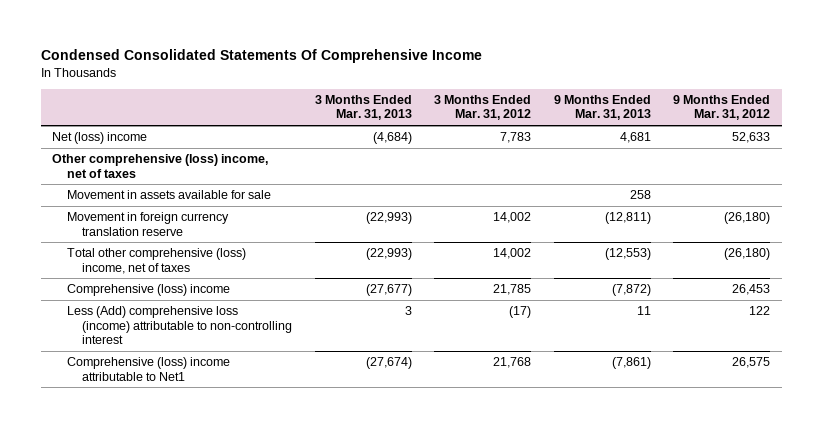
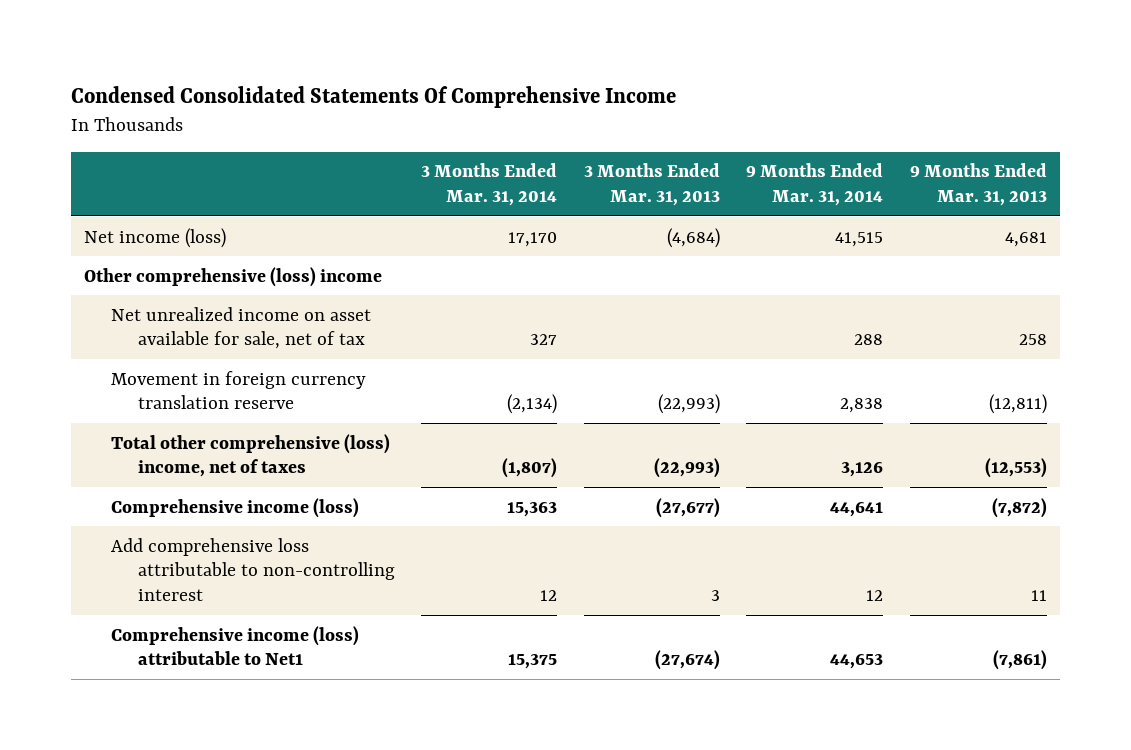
[434,95,532,121] 3 Months Ended Mar. 31, 2012 -> none
[673,95,771,121] 9 Months Ended Mar. 31, 2012 -> none
none -> [421,163,558,207] 3 Months Ended Mar. 31, 2014
none -> [746,163,884,207] 9 Months Ended Mar. 31, 2014
[52,132,148,145] Net (loss) income -> [83,227,226,248] Net income (loss)
[52,154,269,178] Other comprehensive (loss) income, net of taxes -> [83,266,382,287] Other comprehensive (loss) income
[67,190,272,200] Movement in assets available for sale -> [110,306,371,350] Net unrealized income on asset available for sale, net of tax
[67,284,231,297] Comprehensive (loss) income -> [110,497,359,518] Comprehensive income (loss)
[67,306,293,344] Less (Add) comprehensive loss (income) attributable to non-controlling interest -> [110,537,395,602] Add comprehensive loss attributable to non-controlling interest
[67,357,231,381] Comprehensive (loss) income attributable to Net1 -> [110,625,359,666] Comprehensive income (loss) attributable to Net1

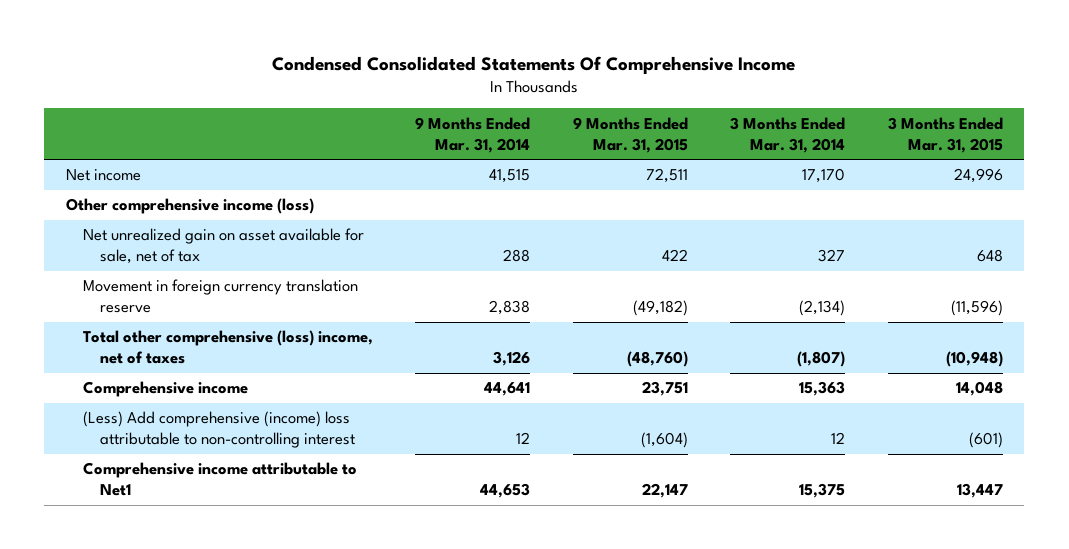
[583,163,720,207] 3 Months Ended Mar. 31, 2013 -> none
[909,163,1047,207] 9 Months Ended Mar. 31, 2013 -> none
none -> [572,116,688,153] 9 Months Ended Mar. 31, 2015
none -> [887,116,1003,153] 3 Months Ended Mar. 31, 2015
[83,227,226,248] Net income (loss) -> [65,169,141,182] Net income
[83,266,382,287] Other comprehensive (loss) income -> [65,198,314,215] Other comprehensive income (loss)
[110,306,371,350] Net unrealized income on asset available for sale, net of tax -> [82,228,364,265] Net unrealized gain on asset available for sale, net of tax
[110,497,359,518] Comprehensive income (loss) -> [82,381,248,398] Comprehensive income
[110,537,395,602] Add comprehensive loss attributable to non-controlling interest -> [82,411,356,449] (Less) Add comprehensive (income) loss attributable to non-controlling interest
[110,625,359,666] Comprehensive income (loss) attributable to Net1 -> [82,462,357,497] Comprehensive income attributable to Net1

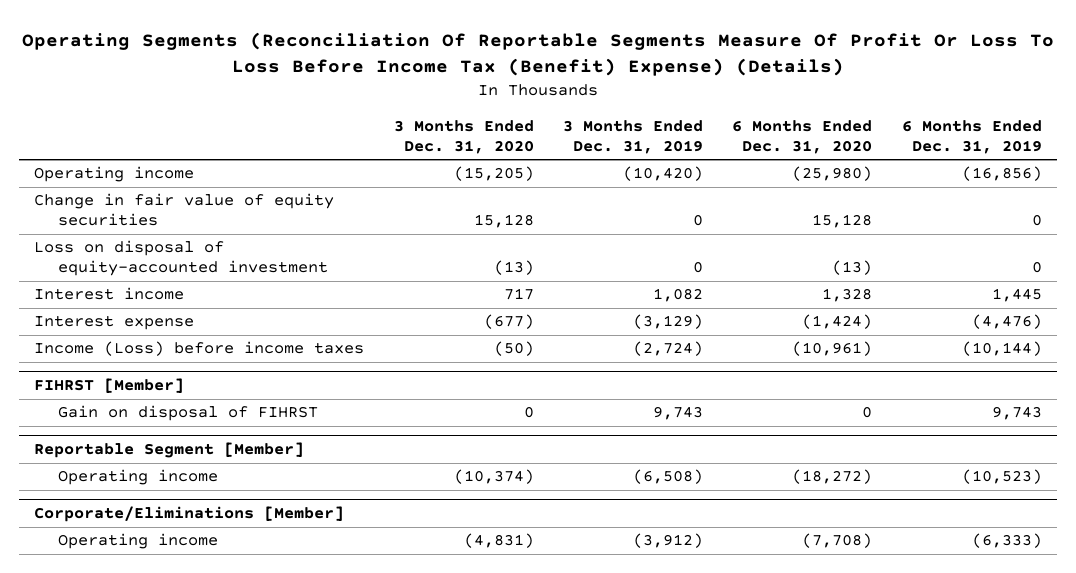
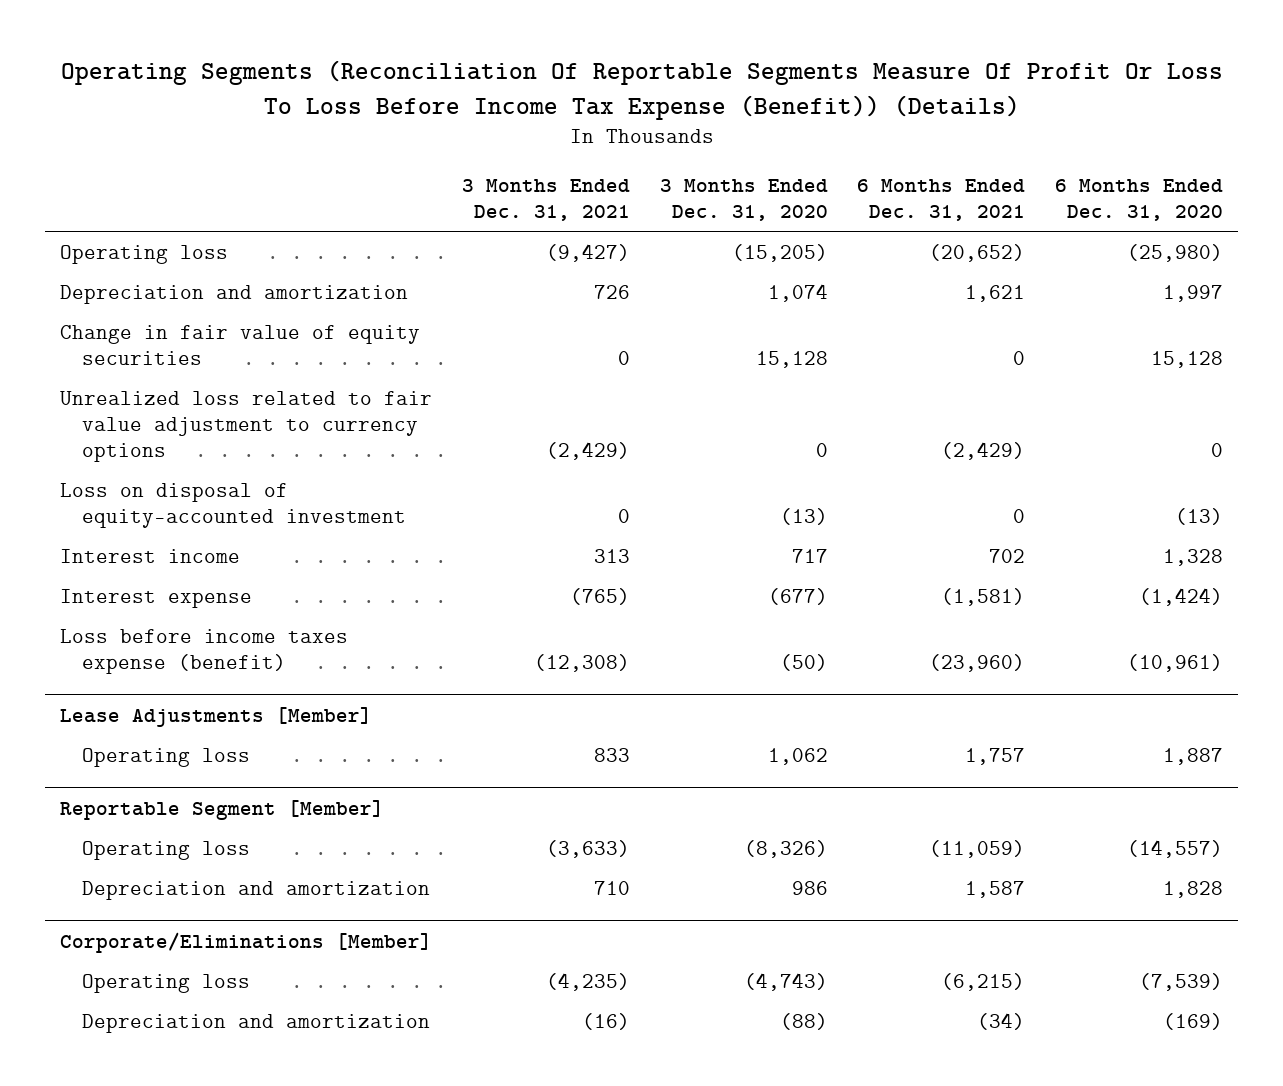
[21,31,1054,77] Operating Segments (Reconciliation Of Reportable Segments Measure Of Profit Or Loss To Loss Before Income Tax (Benefit) Expense) (Details) -> [60,60,1223,120] Operating Segments (Reconciliation Of Reportable Segments Measure Of Profit Or Loss To Loss Before Income Tax Expense (Benefit)) (Details)
[562,119,703,154] 3 Months Ended Dec. 31, 2019 -> none
[901,119,1042,154] 6 Months Ended Dec. 31, 2019 -> none
none -> [461,179,630,222] 3 Months Ended Dec. 31, 2021
none -> [857,179,1026,222] 6 Months Ended Dec. 31, 2021
[34,166,195,183] Operating income -> [60,244,229,264] Operating loss
none -> [60,284,409,304] Depreciation and amortization
none -> [60,390,433,462] Unrealized loss related to fair value adjustment to currency options
[34,378,185,394] FIHRST [Member] -> none
[57,405,318,422] Gain on disposal of FIHRST -> none
[34,341,365,357] Income (Loss) before income taxes -> [60,628,349,674] Loss before income taxes expense (benefit)
none -> [60,706,373,727] Lease Adjustments [Member]
none -> [81,747,250,767] Operating loss
[57,469,218,486] Operating income -> [81,840,250,860] Operating loss
[453,469,534,485] (10,374) -> [743,839,828,858] (8,326)
[792,469,873,485] (18,272) -> [1126,839,1223,858] (14,557)
none -> [81,880,430,900] Depreciation and amortization
[57,533,218,550] Operating income -> [81,973,250,993] Operating loss
[463,533,534,549] (4,831) -> [743,972,828,991] (4,743)
[802,533,873,549] (7,708) -> [1138,972,1223,991] (7,539)
none -> [81,1013,430,1033] Depreciation and amortization

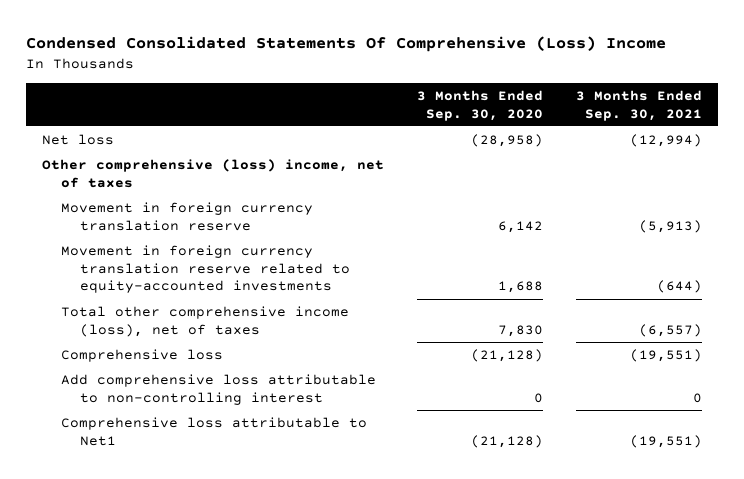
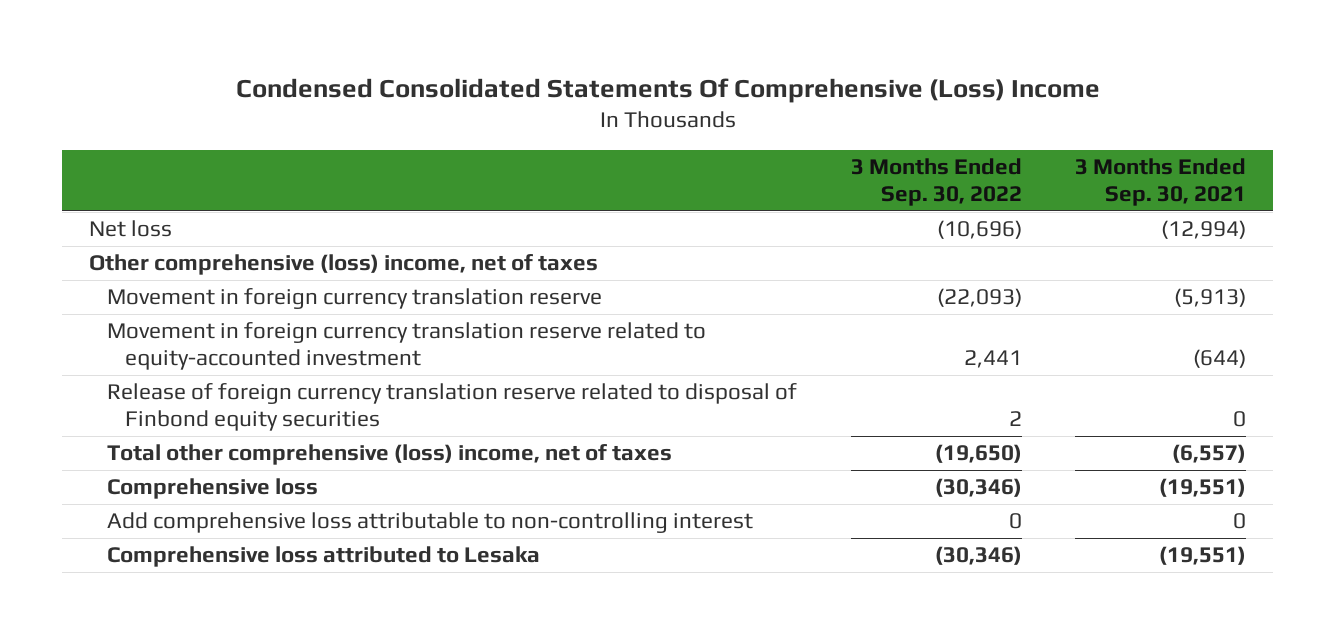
[416,89,543,121] 3 Months Ended Sep. 30, 2020 -> none
none -> [850,158,1022,206] 3 Months Ended Sep. 30, 2022
[61,244,351,294] Movement in foreign currency translation reserve related to equity-accounted investments -> [106,322,706,371] Movement in foreign currency translation reserve related to equity-accounted investment
none -> [106,383,797,432] Release of foreign currency translation reserve related to disposal of Finbond equity securities
[61,305,350,337] Total other comprehensive income (loss), net of taxes -> [106,444,672,466] Total other comprehensive (loss) income, net of taxes
[61,416,368,446] Comprehensive loss attributable to Net1 -> [106,546,540,568] Comprehensive loss attributed to Lesaka

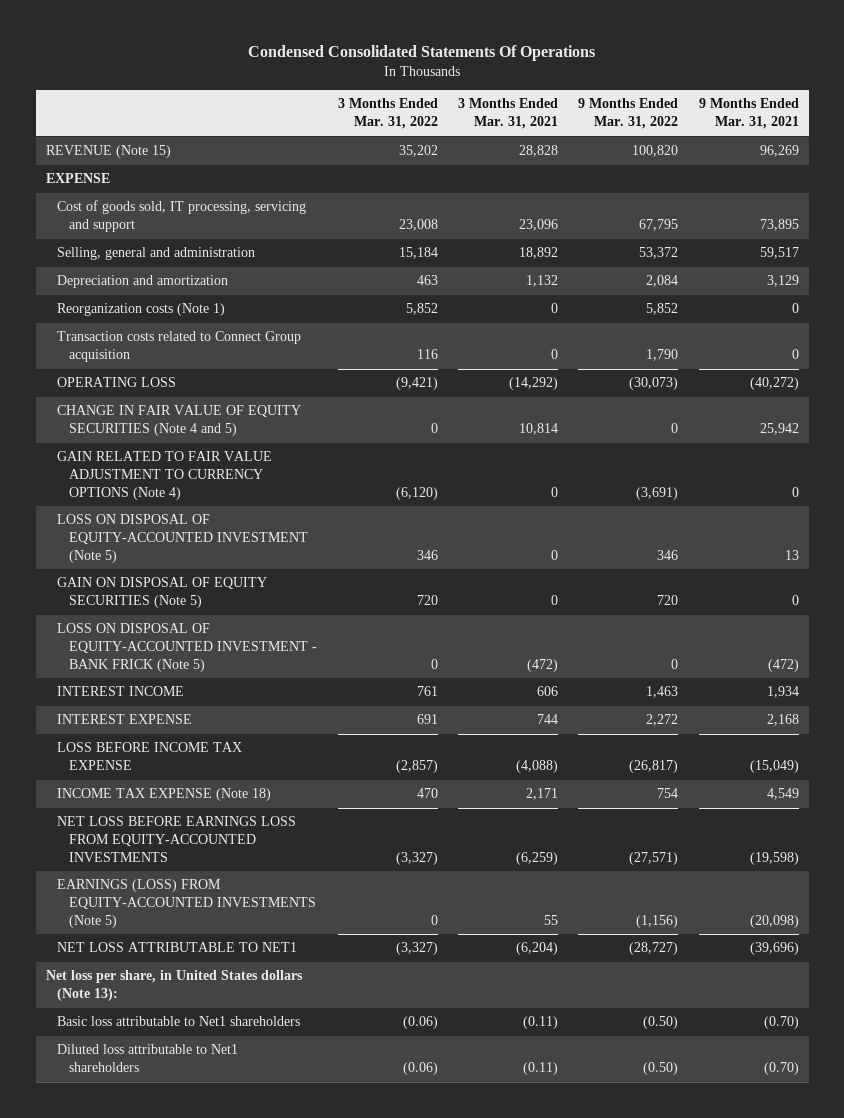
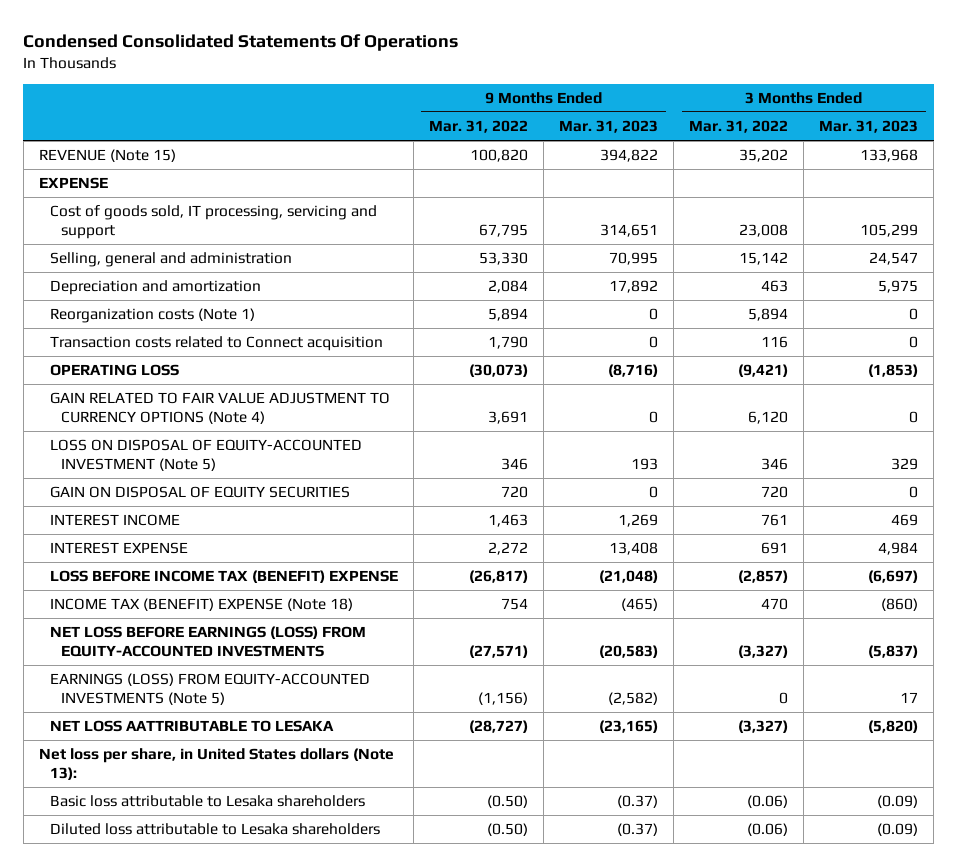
[457,98,558,130] 3 Months Ended Mar. 31, 2021 -> none
[698,98,799,130] 9 Months Ended Mar. 31, 2021 -> none
none -> [559,120,659,134] Mar. 31, 2023
none -> [819,120,919,134] Mar. 31, 2023
[398,247,438,260] 15,184 -> [739,252,789,266] 15,142
[639,247,679,260] 53,372 -> [479,252,529,266] 53,330
[405,303,438,316] 5,852 -> [748,308,789,322] 5,894
[646,303,679,316] 5,852 -> [488,308,529,322] 5,894
[57,331,302,363] Transaction costs related to Connect Group acquisition -> [49,336,383,352] Transaction costs related to Connect acquisition
[57,405,302,437] CHANGE IN FAIR VALUE OF EQUITY SECURITIES (Note 4 and 5) -> none
[395,486,438,500] (6,120) -> [748,410,789,424] 6,120
[636,486,679,500] (3,691) -> [488,410,529,424] 3,691
[57,623,318,672] LOSS ON DISPOSAL OF EQUITY-ACCOUNTED INVESTMENT - BANK FRICK (Note 5) -> none
[57,577,268,609] GAIN ON DISPOSAL OF EQUITY SECURITIES (Note 5) -> [49,486,350,499] GAIN ON DISPOSAL OF EQUITY SECURITIES
[57,742,243,771] LOSS BEFORE INCOME TAX EXPENSE -> [49,570,398,584] LOSS BEFORE INCOME TAX (BENEFIT) EXPENSE
[57,788,272,802] INCOME TAX EXPENSE (Note 18) -> [49,598,353,612] INCOME TAX (BENEFIT) EXPENSE (Note 18)
[57,816,297,862] NET LOSS BEFORE EARNINGS LOSS FROM EQUITY-ACCOUNTED INVESTMENTS -> [49,626,366,657] NET LOSS BEFORE EARNINGS (LOSS) FROM EQUITY-ACCOUNTED INVESTMENTS
[57,942,298,953] NET LOSS ATTRIBUTABLE TO NET1 -> [49,720,334,733] NET LOSS AATTRIBUTABLE TO LESAKA
[57,1016,301,1027] Basic loss attributable to Net1 shareholders -> [49,795,365,808] Basic loss attributable to Lesaka shareholders
[57,1044,239,1073] Diluted loss attributable to Net1 shareholders -> [49,823,380,836] Diluted loss attributable to Lesaka shareholders

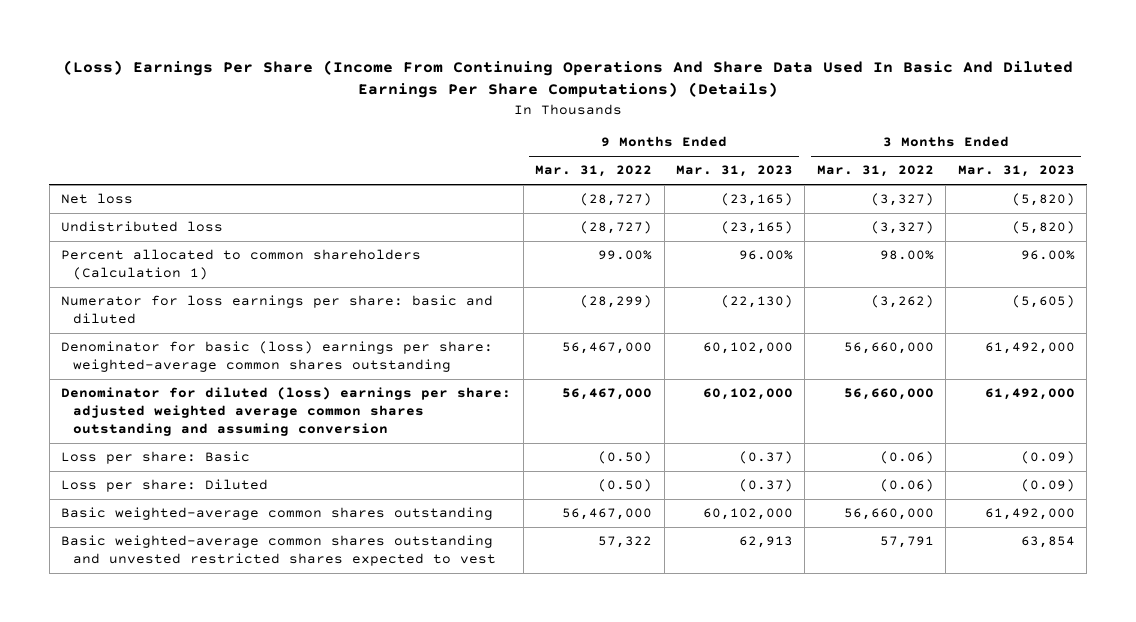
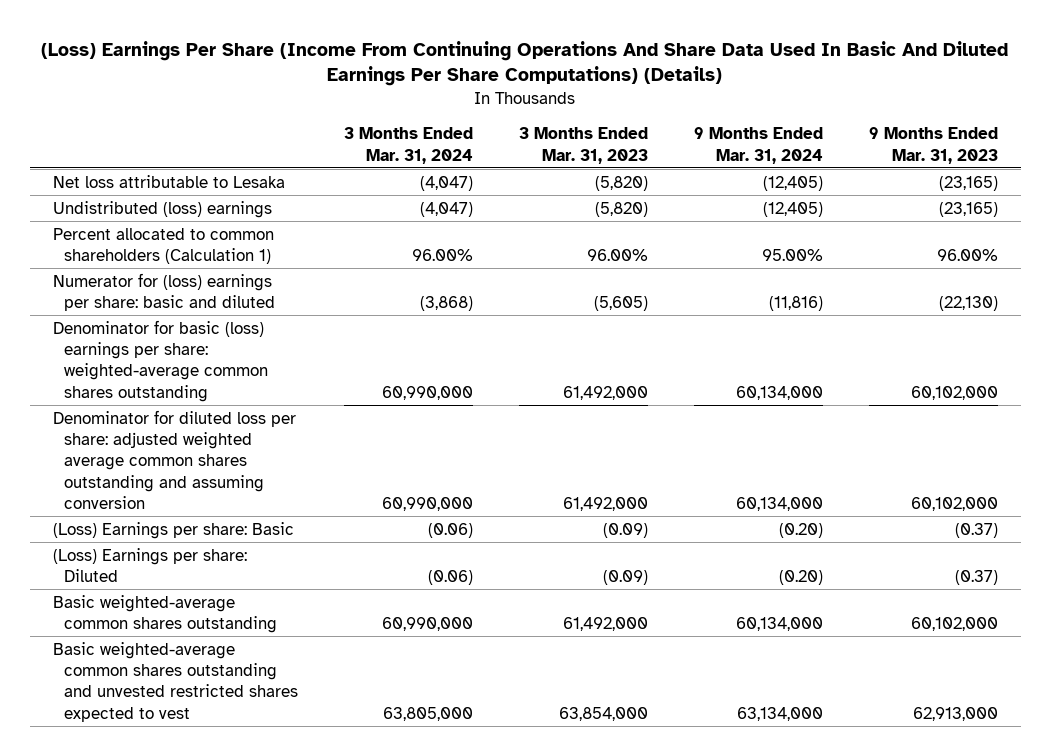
[535,165,653,178] Mar. 31, 2022 -> none
[816,165,934,178] Mar. 31, 2022 -> none
none -> [344,127,474,164] 3 Months Ended Mar. 31, 2024
none -> [694,127,824,164] 9 Months Ended Mar. 31, 2024
[61,193,134,205] Net loss -> [52,174,285,188] Net loss attributable to Lesaka
[61,221,224,233] Undistributed loss -> [52,200,272,218] Undistributed (loss) earnings
[61,295,494,325] Numerator for loss earnings per share: basic and diluted -> [52,272,276,311] Numerator for (loss) earnings per share: basic and diluted
[61,387,512,437] Denominator for diluted (loss) earnings per share: adjusted weighted average common shares outstanding and assuming conversion -> [52,409,296,510] Denominator for diluted loss per share: adjusted weighted average common shares outstanding and assuming conversion
[61,451,251,465] Loss per share: Basic -> [52,521,294,539] (Loss) Earnings per share: Basic
[61,479,269,493] Loss per share: Diluted -> [52,547,247,582] (Loss) Earnings per share: Diluted
[738,536,793,549] 62,913 -> [913,706,999,721] 62,913,000
[1020,536,1075,549] 63,854 -> [559,706,649,721] 63,854,000

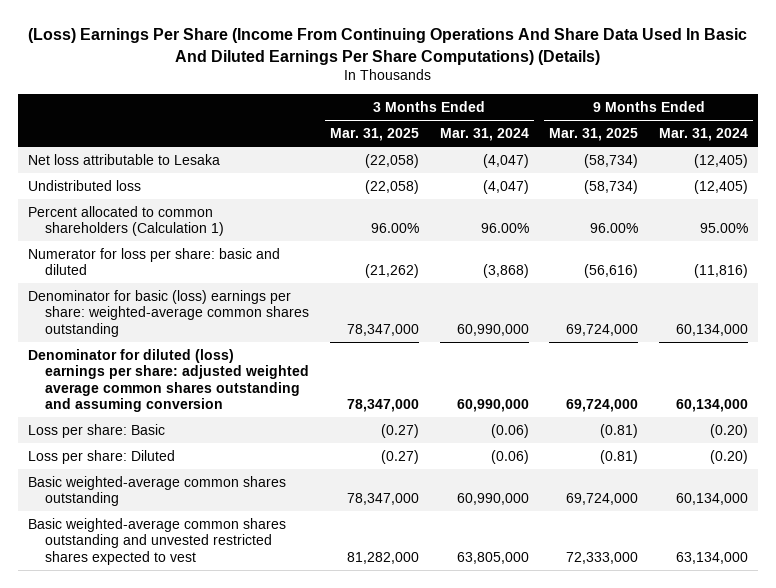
[519,127,649,164] 3 Months Ended Mar. 31, 2023 -> none
[869,127,999,164] 9 Months Ended Mar. 31, 2023 -> none
none -> [330,128,420,142] Mar. 31, 2025
none -> [549,128,639,142] Mar. 31, 2025
[52,200,272,218] Undistributed (loss) earnings -> [28,179,142,191] Undistributed loss
[52,272,276,311] Numerator for (loss) earnings per share: basic and diluted -> [28,247,281,276] Numerator for loss per share: basic and diluted
[52,409,296,510] Denominator for diluted loss per share: adjusted weighted average common shares outstanding and assuming conversion -> [28,348,310,412] Denominator for diluted (loss) earnings per share: adjusted weighted average common shares outstanding and assuming conversion
[52,521,294,539] (Loss) Earnings per share: Basic -> [28,423,166,438] Loss per share: Basic
[52,547,247,582] (Loss) Earnings per share: Diluted -> [28,449,176,464] Loss per share: Diluted

